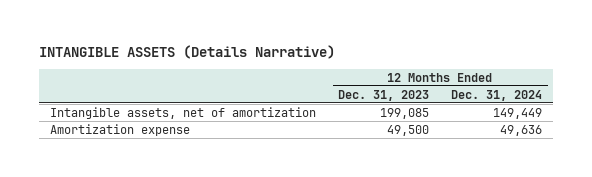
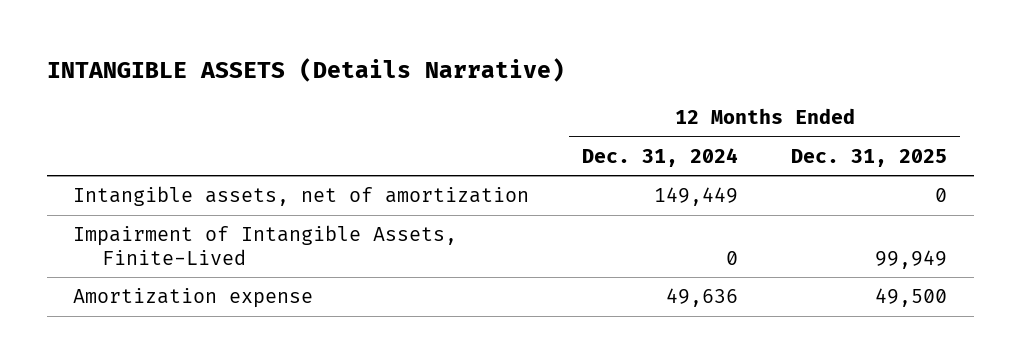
[338,89,430,101] Dec. 31, 2023 -> none
none -> [791,148,948,167] Dec. 31, 2025
none -> [73,225,458,265] Impairment of Intangible Assets, Finite-Lived

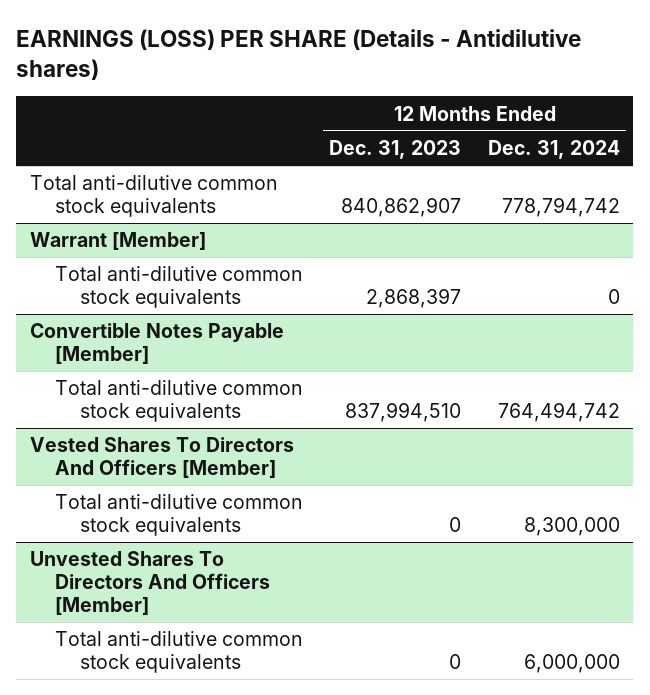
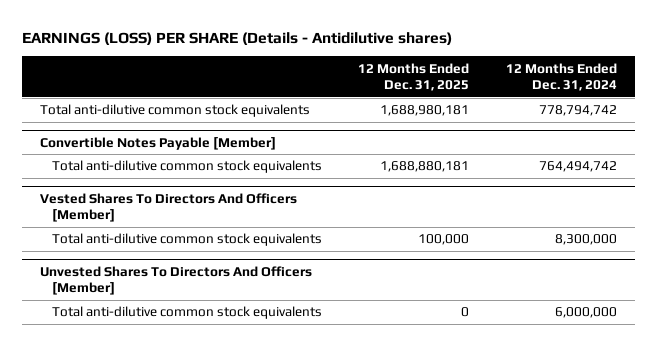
[329,140,462,160] Dec. 31, 2023 -> none
none -> [358,62,470,92] 12 Months Ended Dec. 31, 2025
[29,232,206,251] Warrant [Member] -> none
[54,266,303,309] Total anti-dilutive common stock equivalents -> none

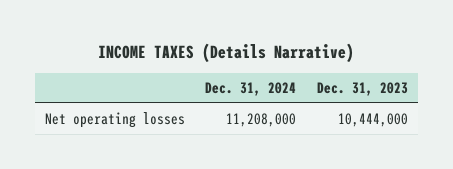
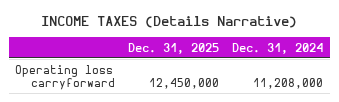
[317,82,409,97] Dec. 31, 2023 -> none
none -> [127,42,219,54] Dec. 31, 2025
[44,112,185,129] Net operating losses -> [15,64,115,90] Operating loss carryforward

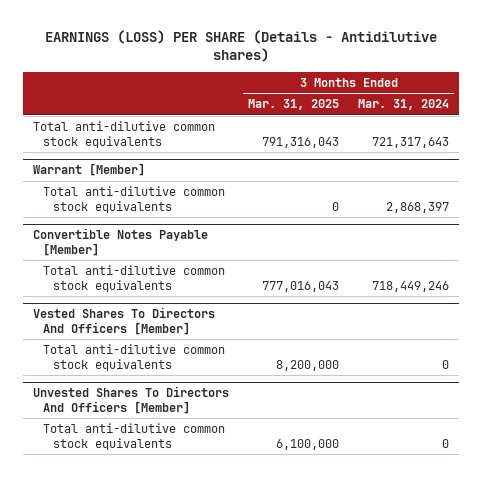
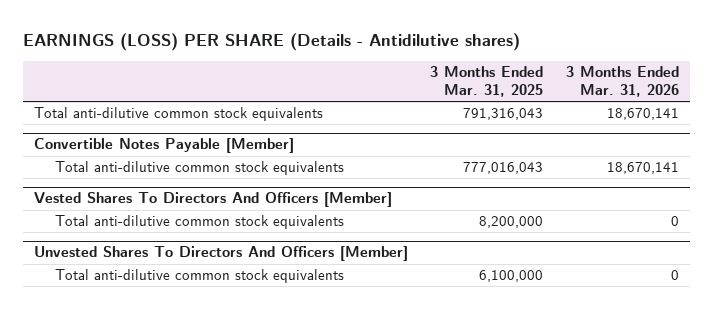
[358,99,450,111] Mar. 31, 2024 -> none
none -> [565,65,679,98] 3 Months Ended Mar. 31, 2026
[32,163,145,177] Warrant [Member] -> none
[42,185,225,213] Total anti-dilutive common stock equivalents -> none

